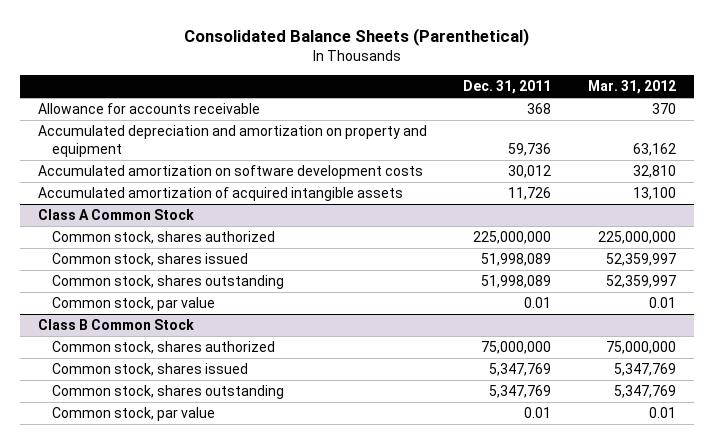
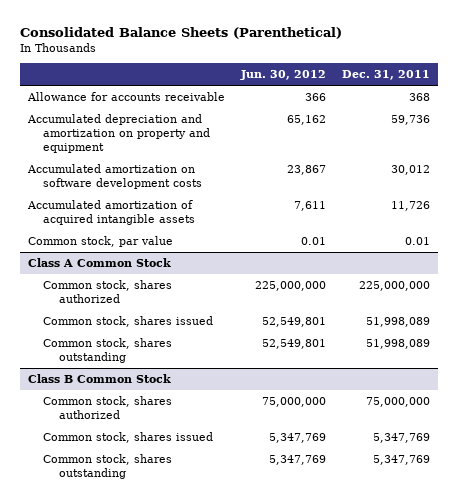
[587,80,676,95] Mar. 31, 2012 -> none
none -> [240,70,327,81] Jun. 30, 2012
none -> [27,236,173,248] Common stock, par value
[52,297,216,312] Common stock, par value -> none
[52,407,216,422] Common stock, par value -> none

